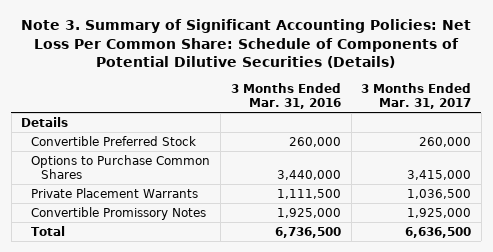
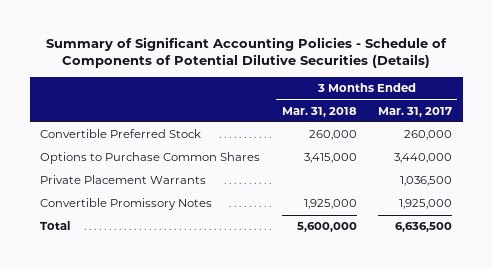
[21,18,472,69] Note 3. Summary of Significant Accounting Policies: Net Loss Per Common Share: Schedule of Components of Potential Dilutive Securities (Details) -> [46,36,448,69] Summary of Significant Accounting Policies - Schedule of Components of Potential Dilutive Securities (Details)
[230,83,341,110] 3 Months Ended Mar. 31, 2016 -> none
none -> [281,106,357,117] Mar. 31, 2018
[21,116,69,127] Details -> none
[407,170,472,181] 3,415,000 -> [393,153,452,164] 3,440,000

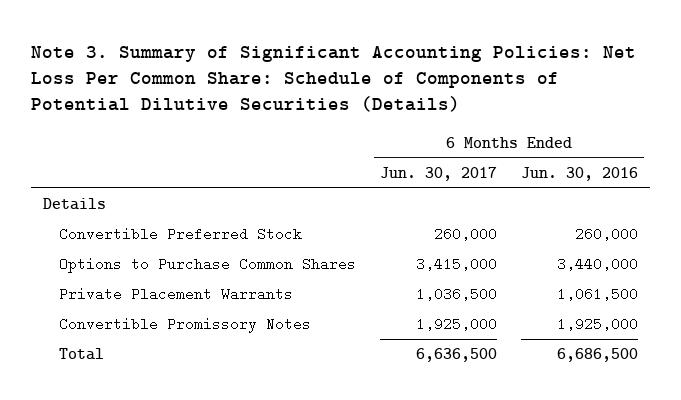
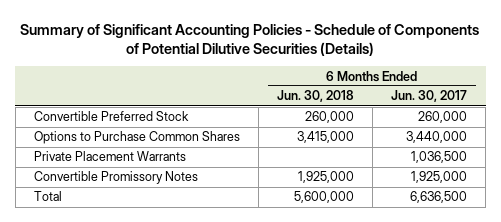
[31,45,637,113] Note 3. Summary of Significant Accounting Policies: Net Loss Per Common Share: Schedule of Components of Potential Dilutive Securities (Details) -> [20,23,480,56] Summary of Significant Accounting Policies - Schedule of Components of Potential Dilutive Securities (Details)
[520,166,638,181] Jun. 30, 2016 -> none
none -> [276,90,354,103] Jun. 30, 2018
[43,198,107,211] Details -> none
[415,257,497,272] 3,415,000 -> [406,131,468,144] 3,440,000

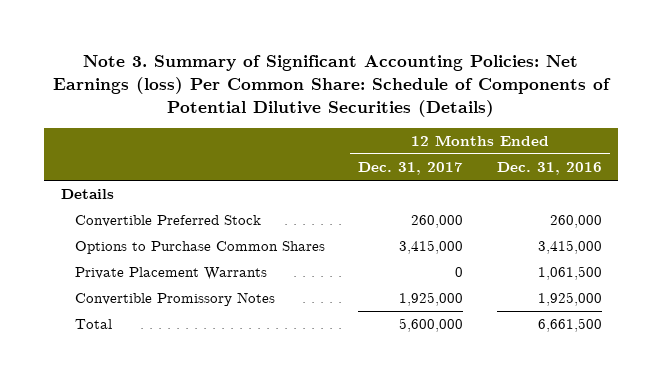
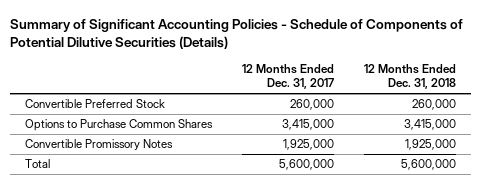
[53,55,612,118] Note 3. Summary of Significant Accounting Policies: Net Earnings (loss) Per Common Share: Schedule of Components of Potential Dilutive Securities (Details) -> [10,18,464,49] Summary of Significant Accounting Policies - Schedule of Components of Potential Dilutive Securities (Details)
[496,162,602,176] Dec. 31, 2016 -> none
none -> [364,63,457,90] 12 Months Ended Dec. 31, 2018
[60,189,114,200] Details -> none
[75,267,268,281] Private Placement Warrants -> none

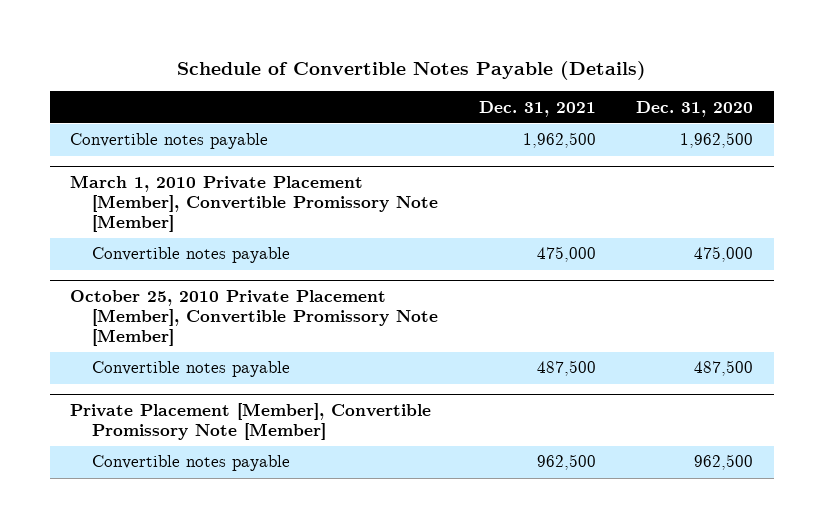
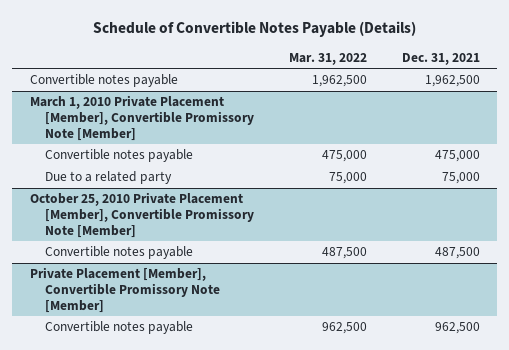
[636,100,754,117] Dec. 31, 2020 -> none
none -> [288,52,367,65] Mar. 31, 2022
none -> [44,171,172,185] Due to a related party

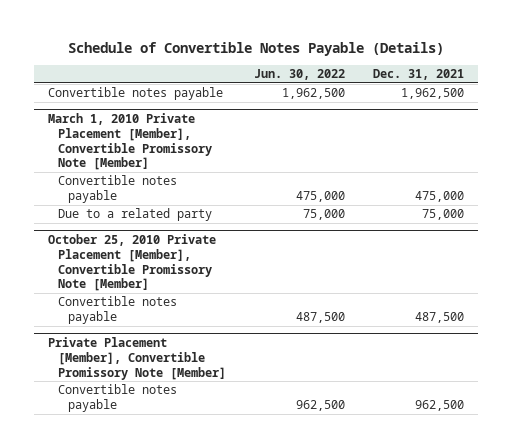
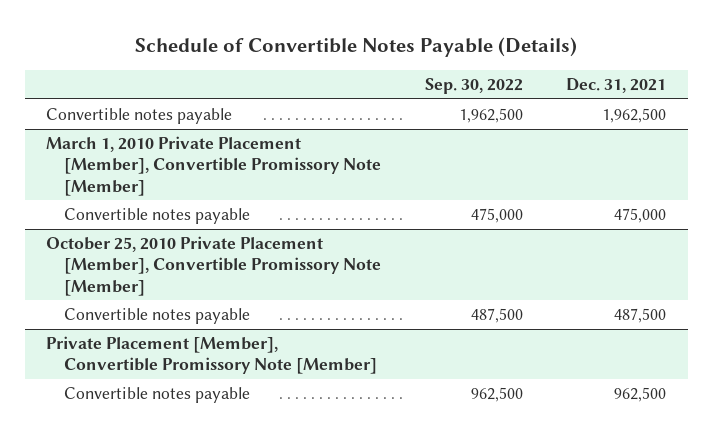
[253,69,345,81] Jun. 30, 2022 -> none
none -> [424,78,523,95] Sep. 30, 2022
[58,208,213,222] Due to a related party -> none

